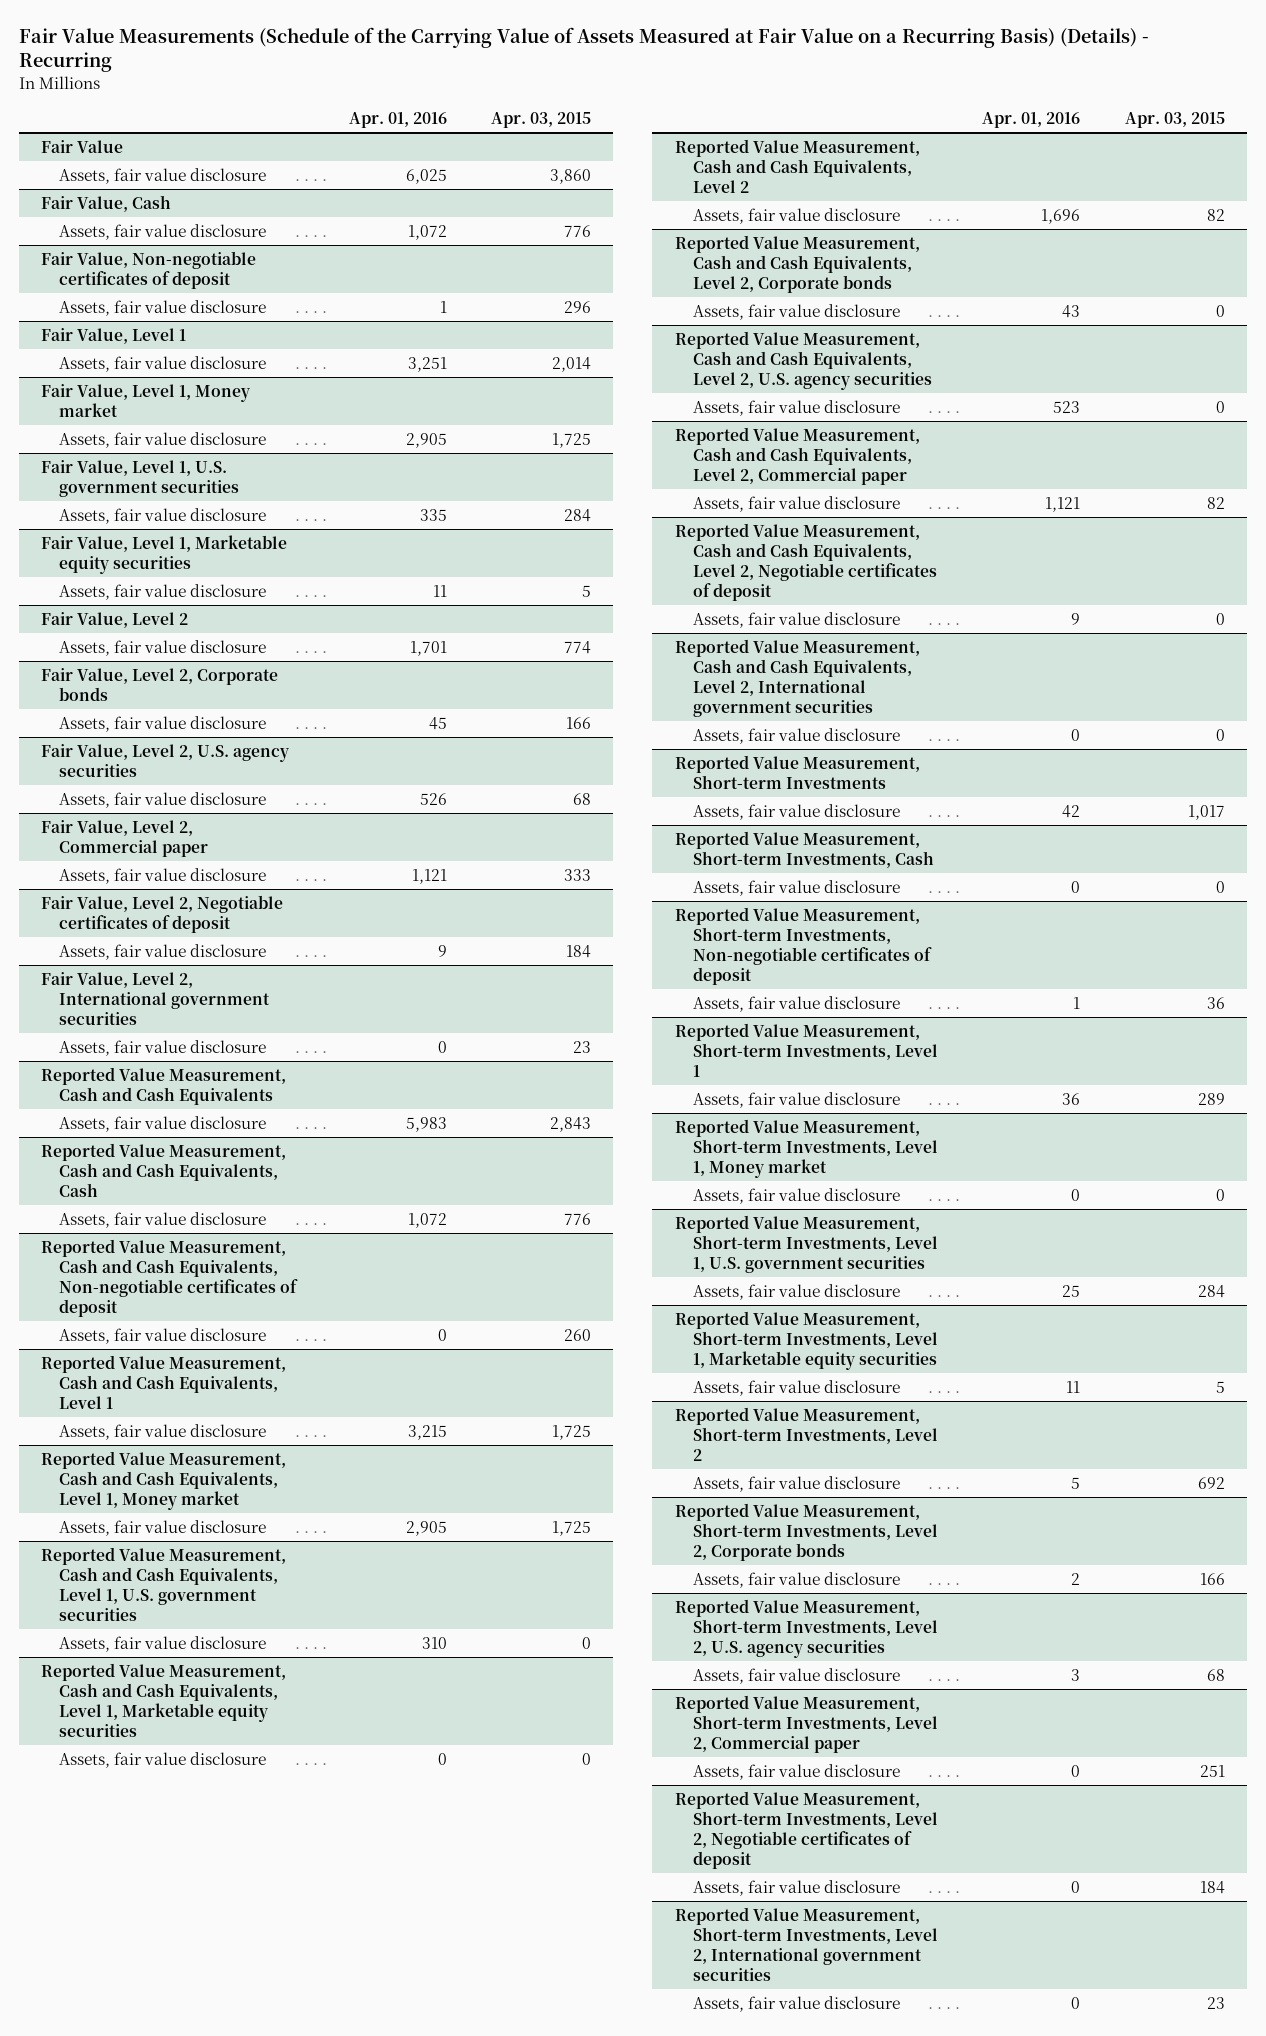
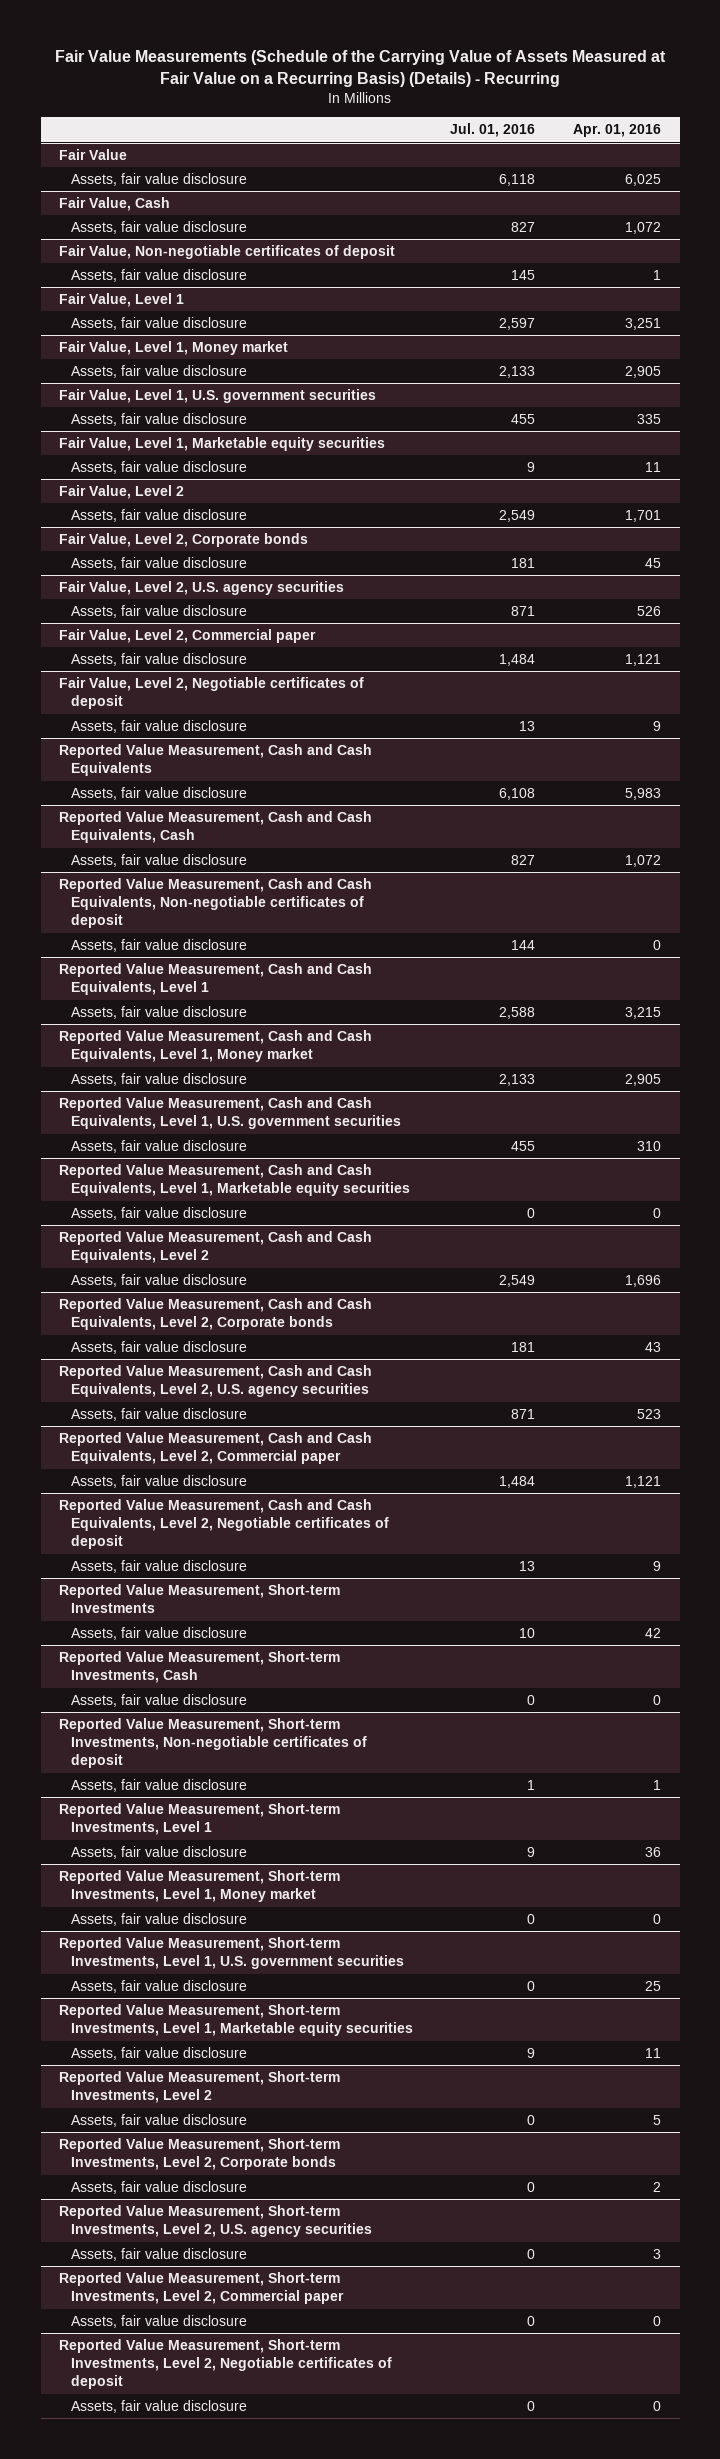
[491,111,592,128] Apr. 03, 2015 -> none
none -> [450,123,536,138] Jul. 01, 2016
[41,971,271,1025] Fair Value, Level 2, International government securities -> none
[59,1039,267,1056] Assets, fair value disclosure -> none
[674,638,920,717] Reported Value Measurement, Cash and Cash Equivalents, Level 2, International government securities -> none
[692,727,900,744] Assets, fair value disclosure -> none
[674,1906,938,1981] Reported Value Measurement, Short-term Investments, Level 2, International government securities -> none
[692,1995,900,2012] Assets, fair value disclosure -> none

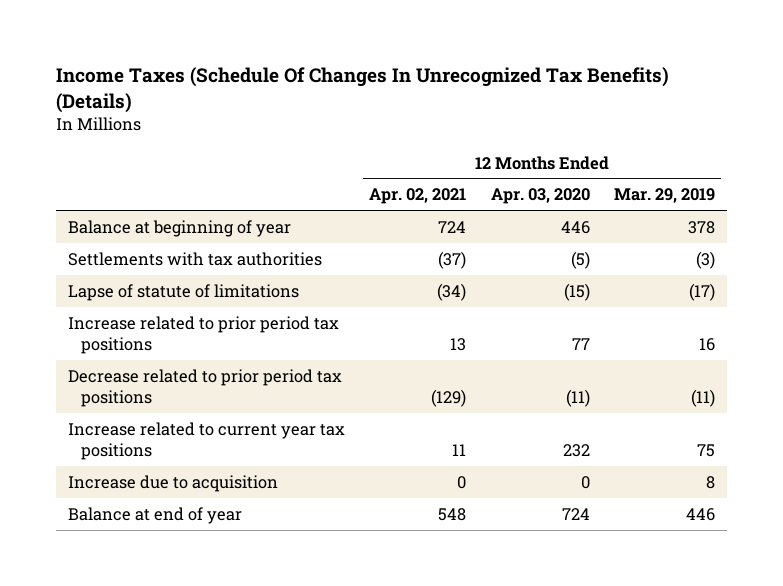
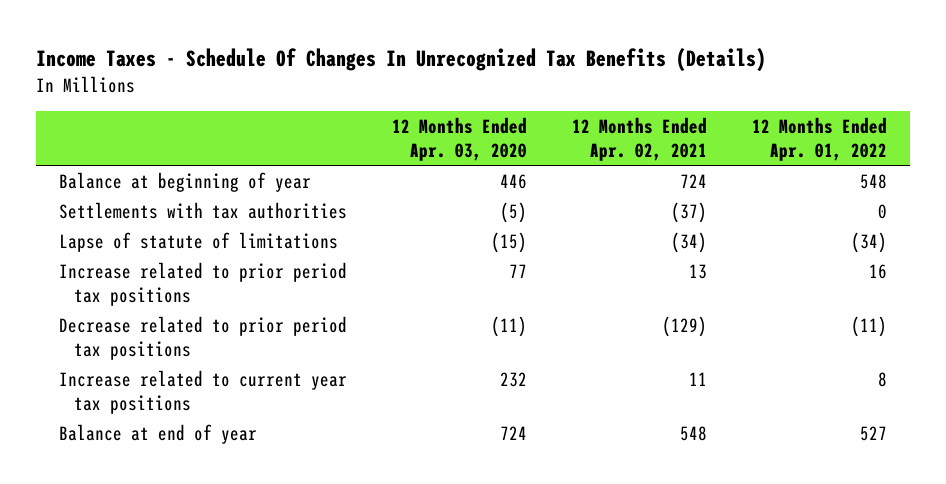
[55,66,669,113] Income Taxes (Schedule Of Changes In Unrecognized Tax Benefits) (Details) -> [36,48,767,73] Income Taxes - Schedule Of Changes In Unrecognized Tax Benefits (Details)
[614,188,716,204] Mar. 29, 2019 -> none
none -> [752,116,888,162] 12 Months Ended Apr. 01, 2022
[68,474,279,492] Increase due to acquisition -> none

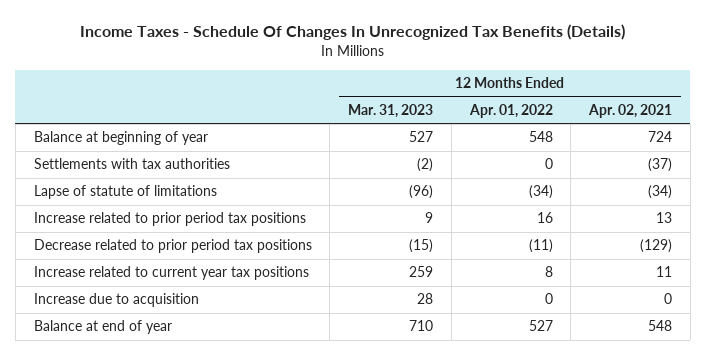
[392,116,528,162] 12 Months Ended Apr. 03, 2020 -> none
none -> [348,103,434,118] Mar. 31, 2023
none -> [33,293,199,308] Increase due to acquisition

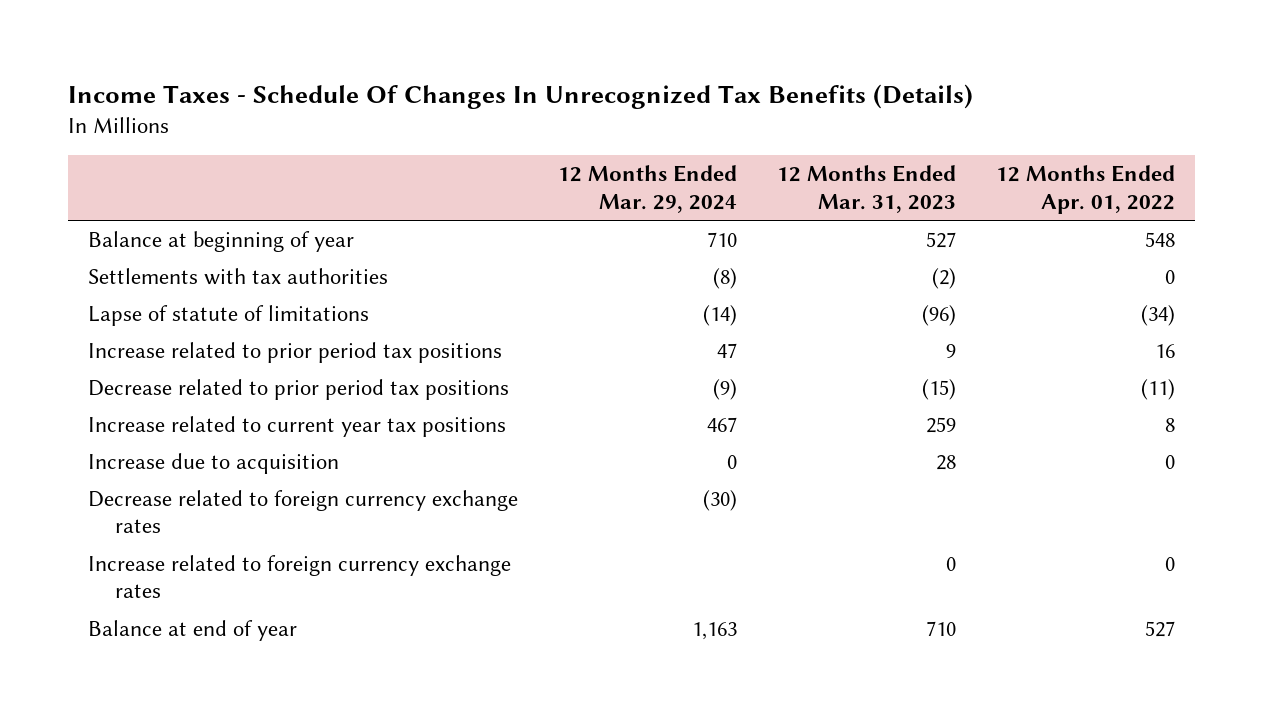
[588,103,673,118] Apr. 02, 2021 -> none
none -> [557,165,737,213] 12 Months Ended Mar. 29, 2024
none -> [87,489,518,534] Decrease related to foreign currency exchange rates
none -> [87,554,511,599] Increase related to foreign currency exchange rates

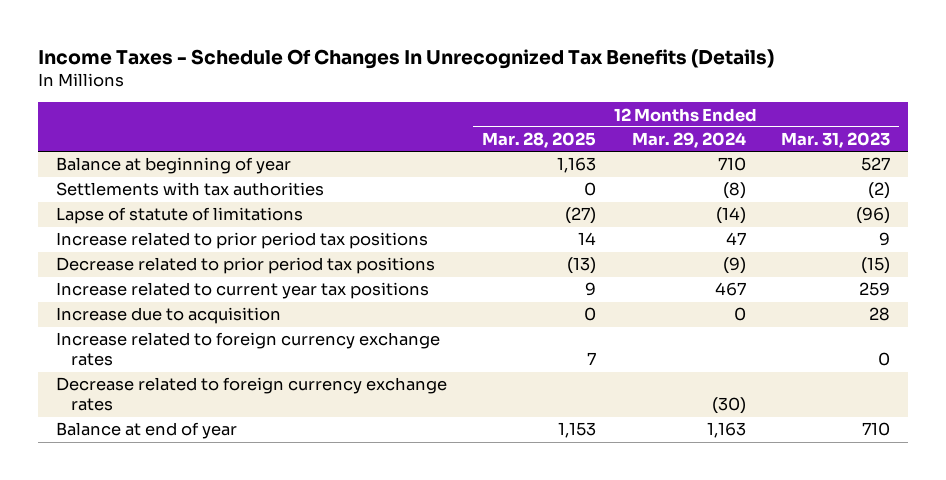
[996,165,1176,214] 12 Months Ended Apr. 01, 2022 -> none
none -> [482,132,597,149] Mar. 28, 2025
[87,489,518,534] Decrease related to foreign currency exchange rates -> [55,377,447,412] Decrease related to foreign currency exchange rates

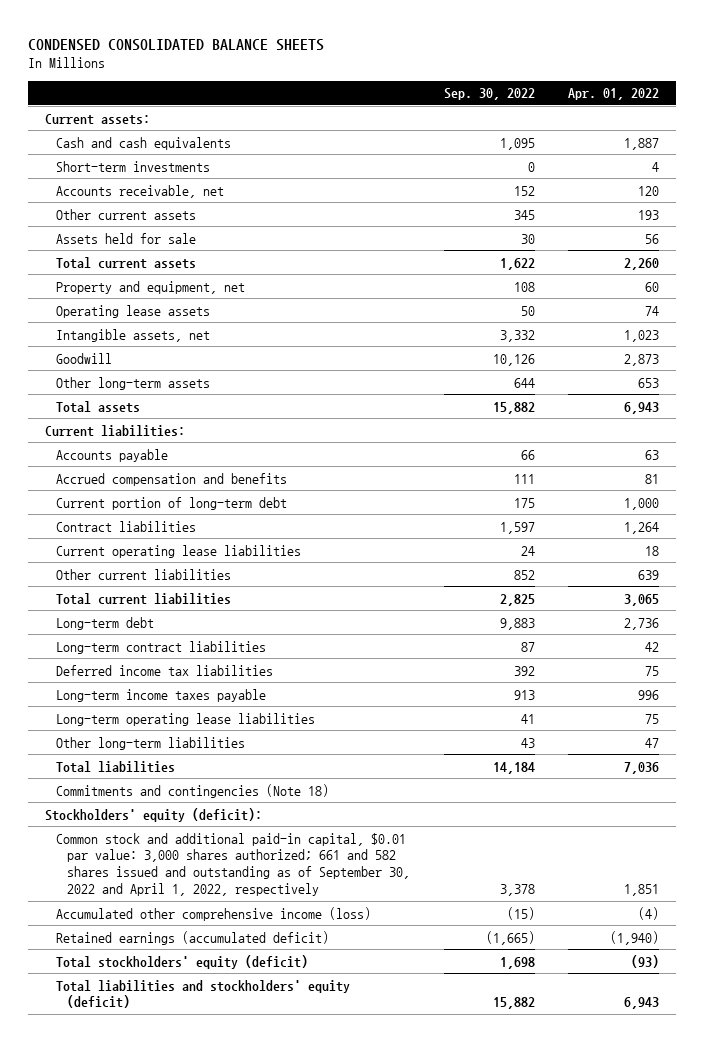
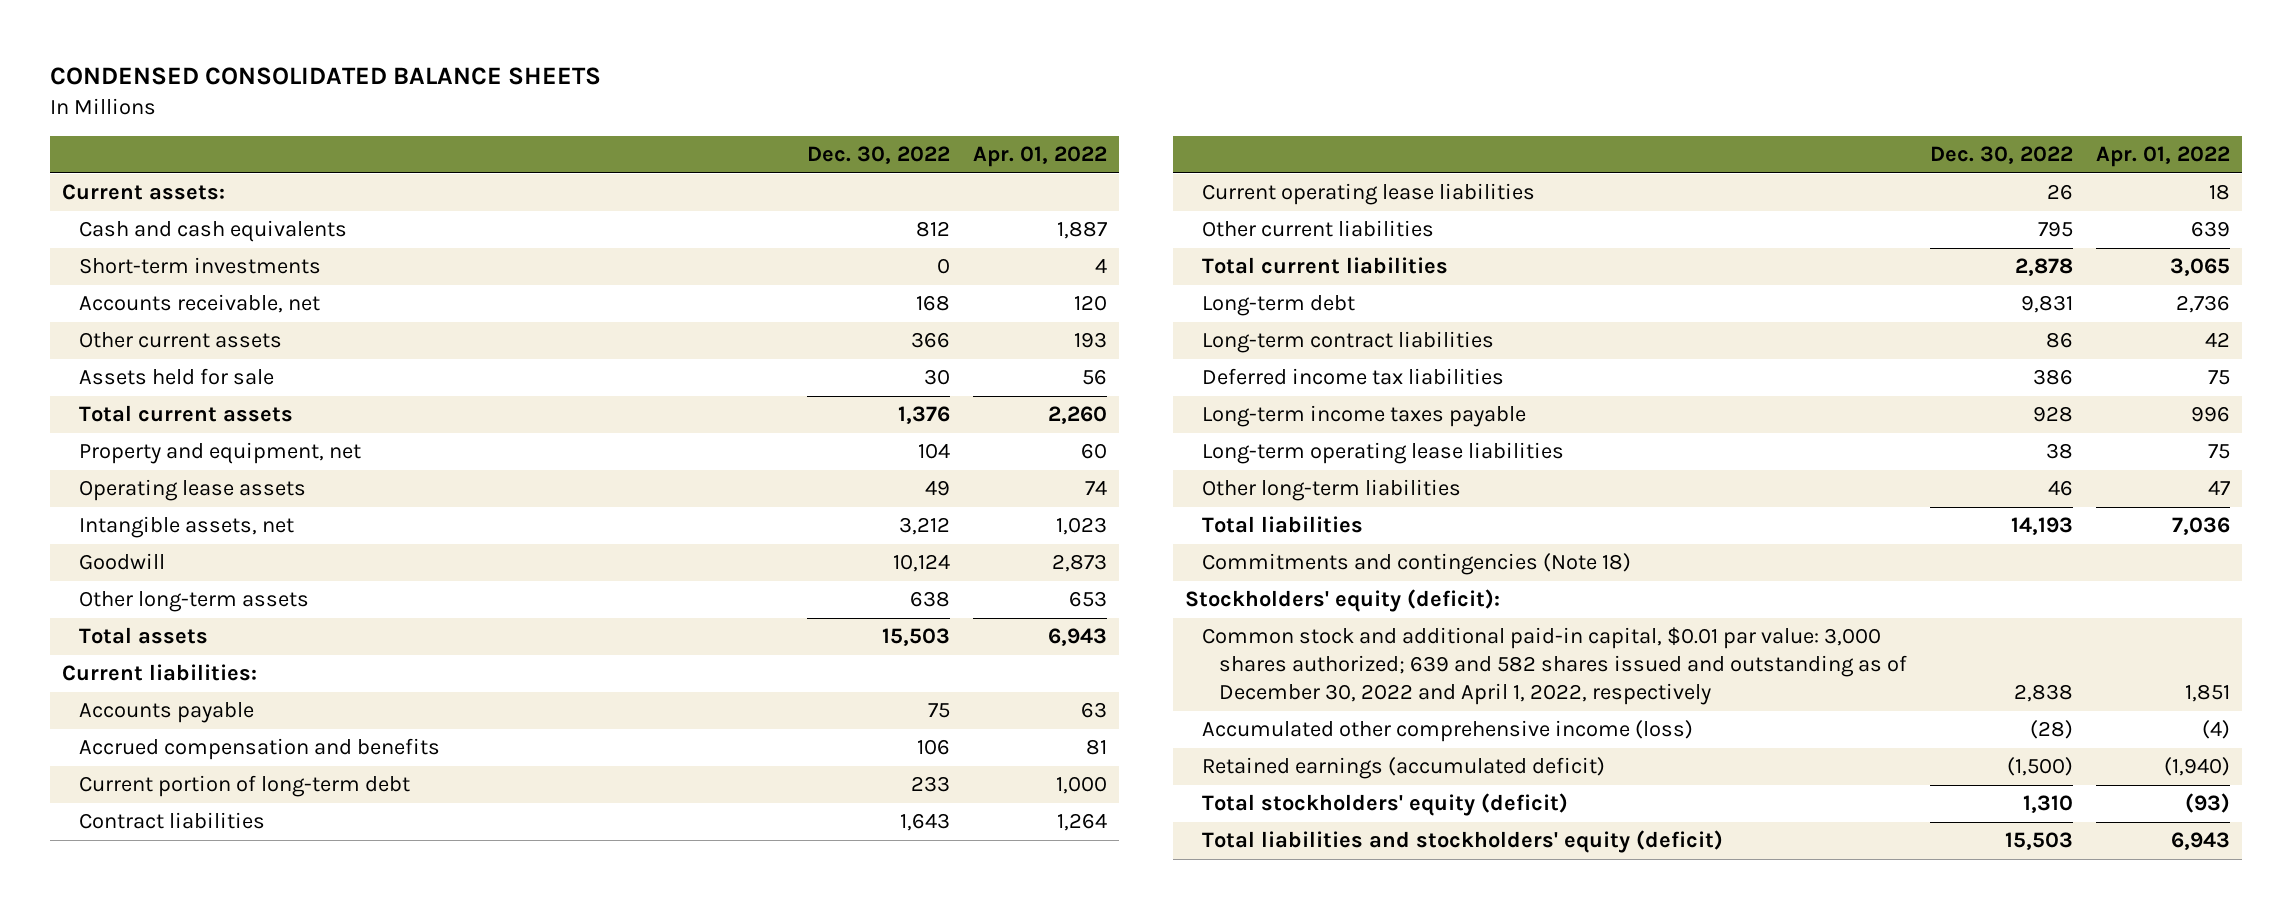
[443,88,535,101] Sep. 30, 2022 -> none
none -> [807,146,951,165] Dec. 30, 2022
[56,832,411,896] Common stock and additional paid-in capital, $0.01 par value: 3,000 shares authorized; 661 and 582 shares issued and outstanding as of September 30, 2022 and April 1, 2022, respectively -> [1202,627,1908,705] Common stock and additional paid-in capital, $0.01 par value: 3,000 shares authorized; 639 and 582 shares issued and outstanding as of December 30, 2022 and April 1, 2022, respectively

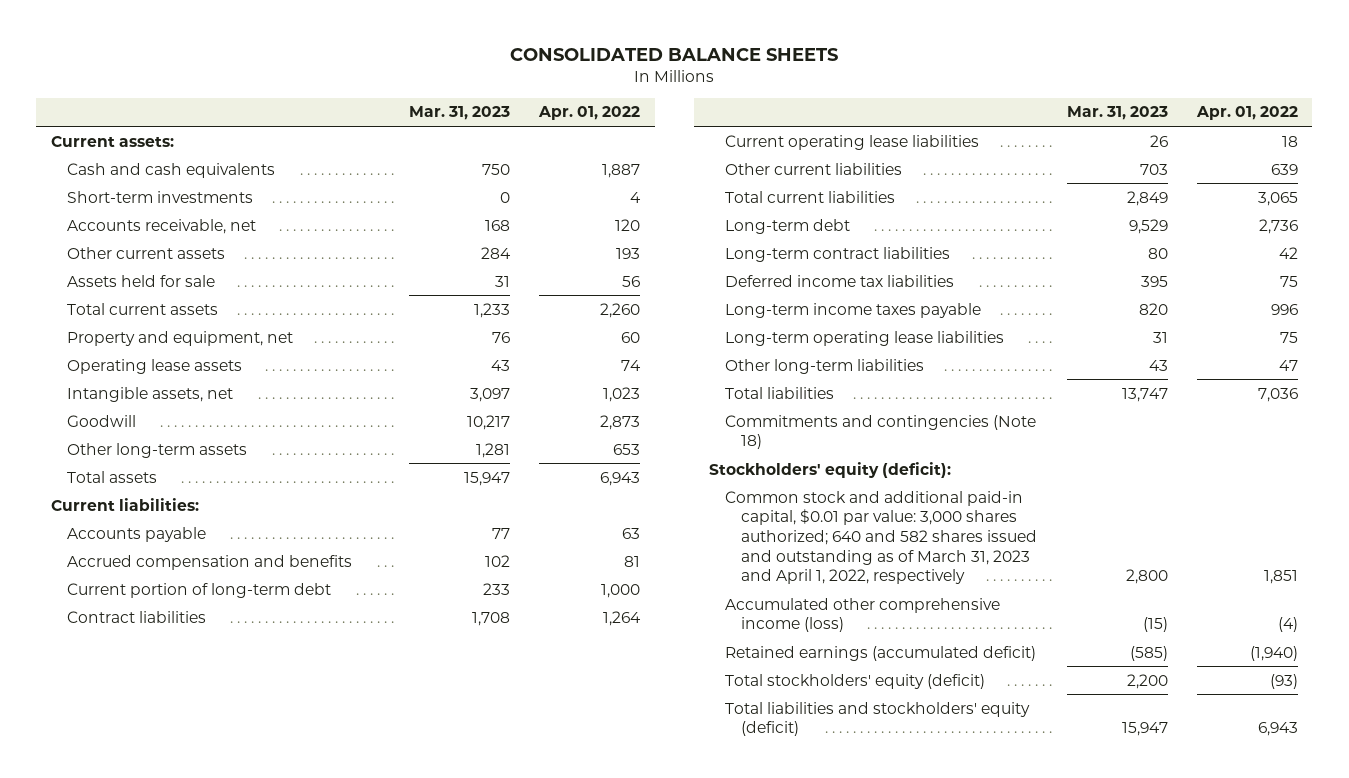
[50,67,602,86] CONDENSED CONSOLIDATED BALANCE SHEETS -> [510,47,839,61] CONSOLIDATED BALANCE SHEETS
[807,146,951,165] Dec. 30, 2022 -> none
none -> [408,106,510,121] Mar. 31, 2023
[1202,627,1908,705] Common stock and additional paid-in capital, $0.01 par value: 3,000 shares authorized; 639 and 582 shares issued and outstanding as of December 30, 2022 and April 1, 2022, respectively -> [724,490,1038,585] Common stock and additional paid-in capital, $0.01 par value: 3,000 shares authorized; 640 and 582 shares issued and outstanding as of March 31, 2023 and April 1, 2022, respectively

